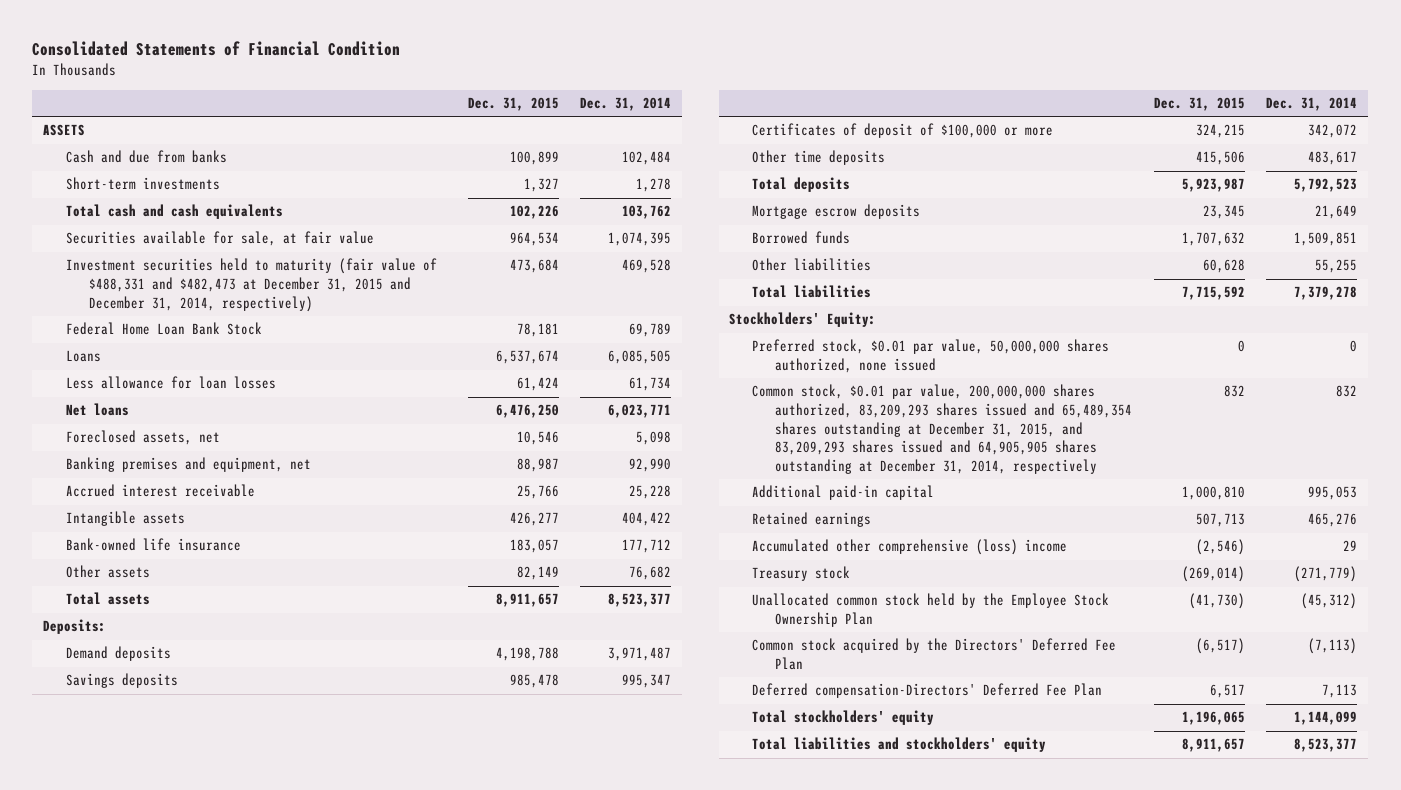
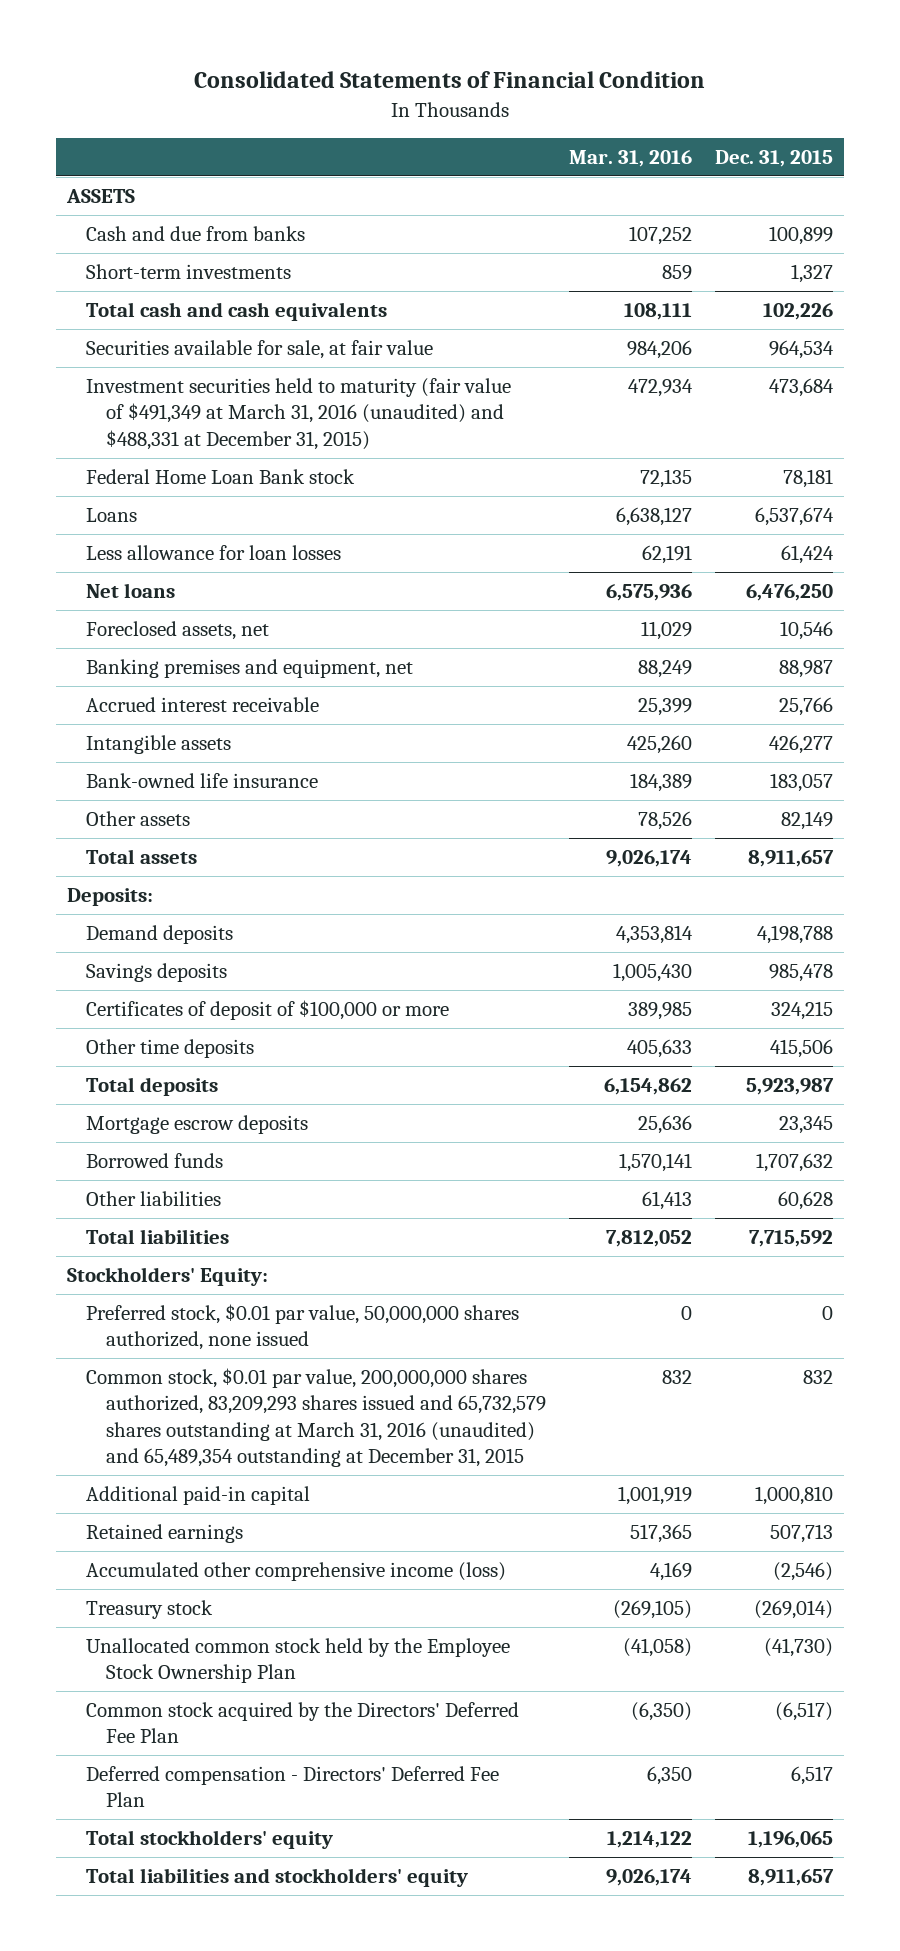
[580,97,672,112] Dec. 31, 2014 -> none
none -> [568,149,692,167] Mar. 31, 2016
[66,258,438,312] Investment securities held to maturity (fair value of $488,331 and $482,473 at December 31, 2015 and December 31, 2014, respectively) -> [86,378,512,450] Investment securities held to maturity (fair value of $491,349 at March 31, 2016 (unaudited) and $488,331 at December 31, 2015)
[66,322,263,336] Federal Home Loan Bank Stock -> [86,469,356,485] Federal Home Loan Bank stock
[752,384,1133,475] Common stock, $0.01 par value, 200,000,000 shares authorized, 83,209,293 shares issued and 65,489,354 shares outstanding at December 31, 2015, and 83,209,293 shares issued and 64,905,905 shares outstanding at December 31, 2014, respectively -> [86,1368,546,1468] Common stock, $0.01 par value, 200,000,000 shares authorized, 83,209,293 shares issued and 65,732,579 shares outstanding at March 31, 2016 (unaudited) and 65,489,354 outstanding at December 31, 2015
[752,539,1068,556] Accumulated other comprehensive (loss) income -> [86,1562,507,1582] Accumulated other comprehensive income (loss)
[752,683,1103,699] Deferred compensation-Directors' Deferred Fee Plan -> [86,1766,500,1808] Deferred compensation - Directors' Deferred Fee Plan

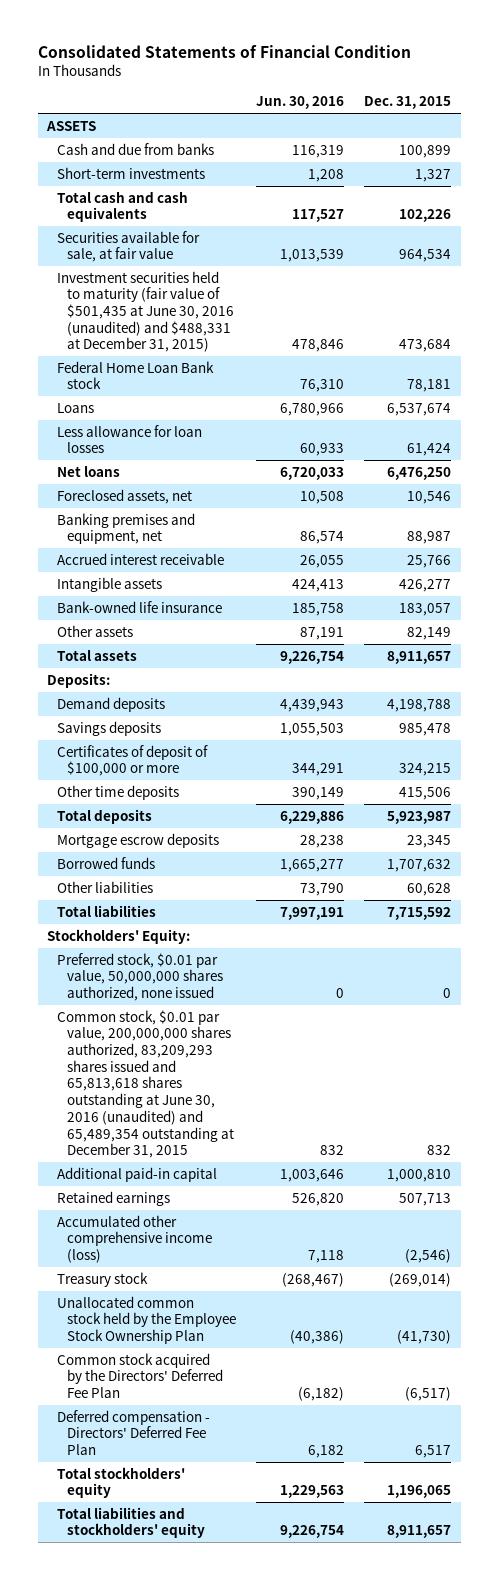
[568,149,692,167] Mar. 31, 2016 -> none
none -> [256,96,345,110] Jun. 30, 2016
[86,378,512,450] Investment securities held to maturity (fair value of $491,349 at March 31, 2016 (unaudited) and $488,331 at December 31, 2015) -> [57,270,235,353] Investment securities held to maturity (fair value of $501,435 at June 30, 2016 (unaudited) and $488,331 at December 31, 2015)
[86,1368,546,1468] Common stock, $0.01 par value, 200,000,000 shares authorized, 83,209,293 shares issued and 65,732,579 shares outstanding at March 31, 2016 (unaudited) and 65,489,354 outstanding at December 31, 2015 -> [57,1009,235,1159] Common stock, $0.01 par value, 200,000,000 shares authorized, 83,209,293 shares issued and 65,813,618 shares outstanding at June 30, 2016 (unaudited) and 65,489,354 outstanding at December 31, 2015

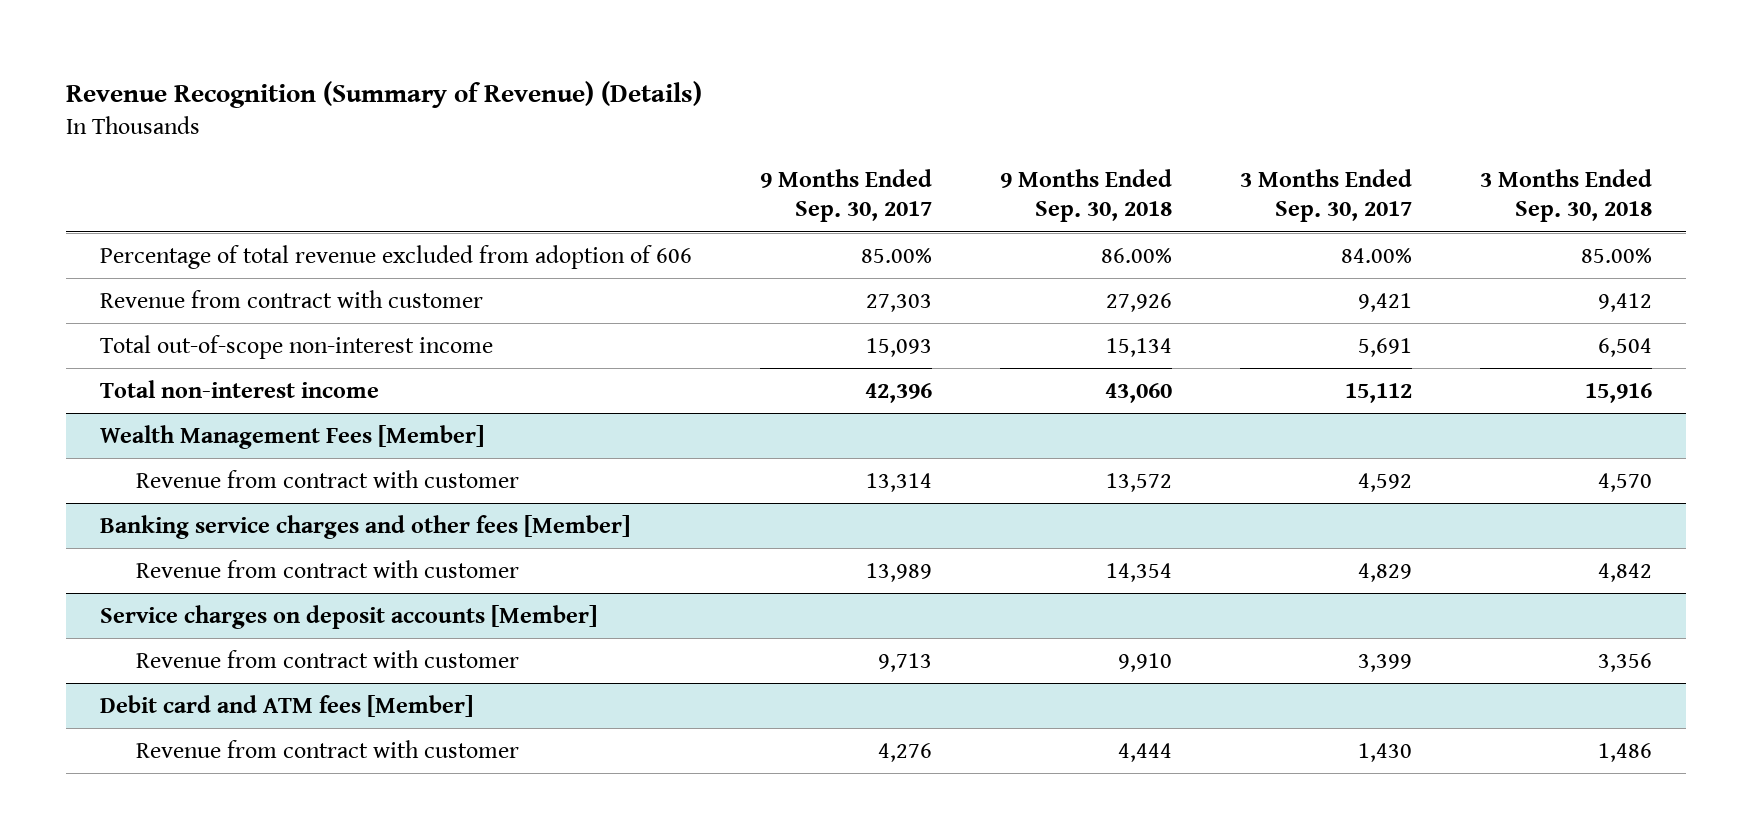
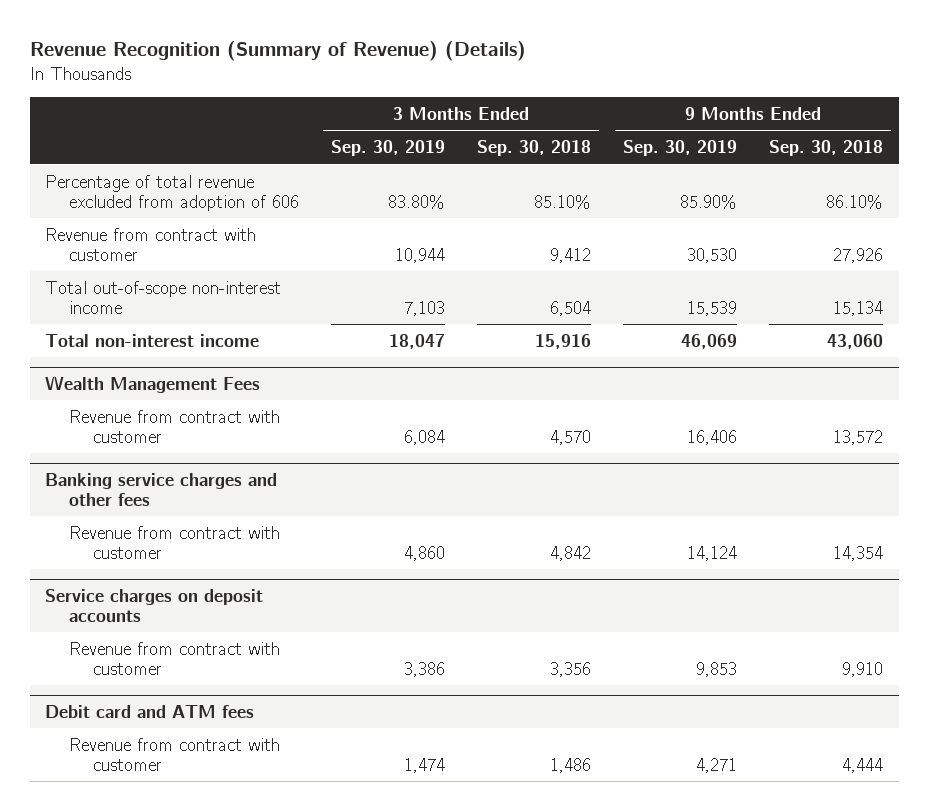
[759,168,932,223] 9 Months Ended Sep. 30, 2017 -> none
[1240,168,1413,223] 3 Months Ended Sep. 30, 2017 -> none
none -> [331,140,446,157] Sep. 30, 2019
none -> [622,140,737,157] Sep. 30, 2019
[1100,247,1172,263] 86.00% -> [825,194,883,209] 86.10%
[1581,247,1653,263] 85.00% -> [534,194,592,209] 85.10%
[99,424,484,449] Wealth Management Fees [Member] -> [45,374,261,393] Wealth Management Fees
[99,514,630,539] Banking service charges and other fees [Member] -> [45,472,278,506] Banking service charges and other fees
[99,604,597,629] Service charges on deposit accounts [Member] -> [45,588,264,622] Service charges on deposit accounts
[99,694,473,717] Debit card and ATM fees [Member] -> [45,704,255,718] Debit card and ATM fees

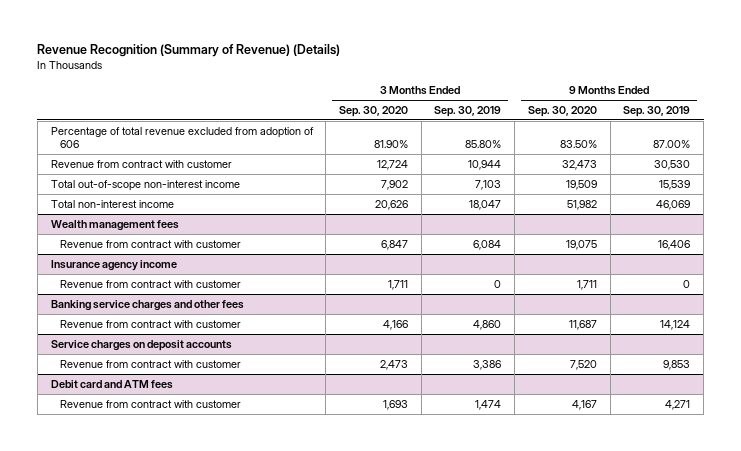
[477,140,592,157] Sep. 30, 2018 -> none
[768,140,883,157] Sep. 30, 2018 -> none
none -> [338,106,408,118] Sep. 30, 2020
none -> [527,106,597,118] Sep. 30, 2020
[388,194,446,209] 83.80% -> [465,140,502,149] 85.80%
[679,194,737,209] 85.90% -> [653,140,691,149] 87.00%
[45,374,261,393] Wealth Management Fees -> [50,219,179,231] Wealth management fees
none -> [50,259,177,271] Insurance agency income
none -> [60,279,242,288] Revenue from contract with customer

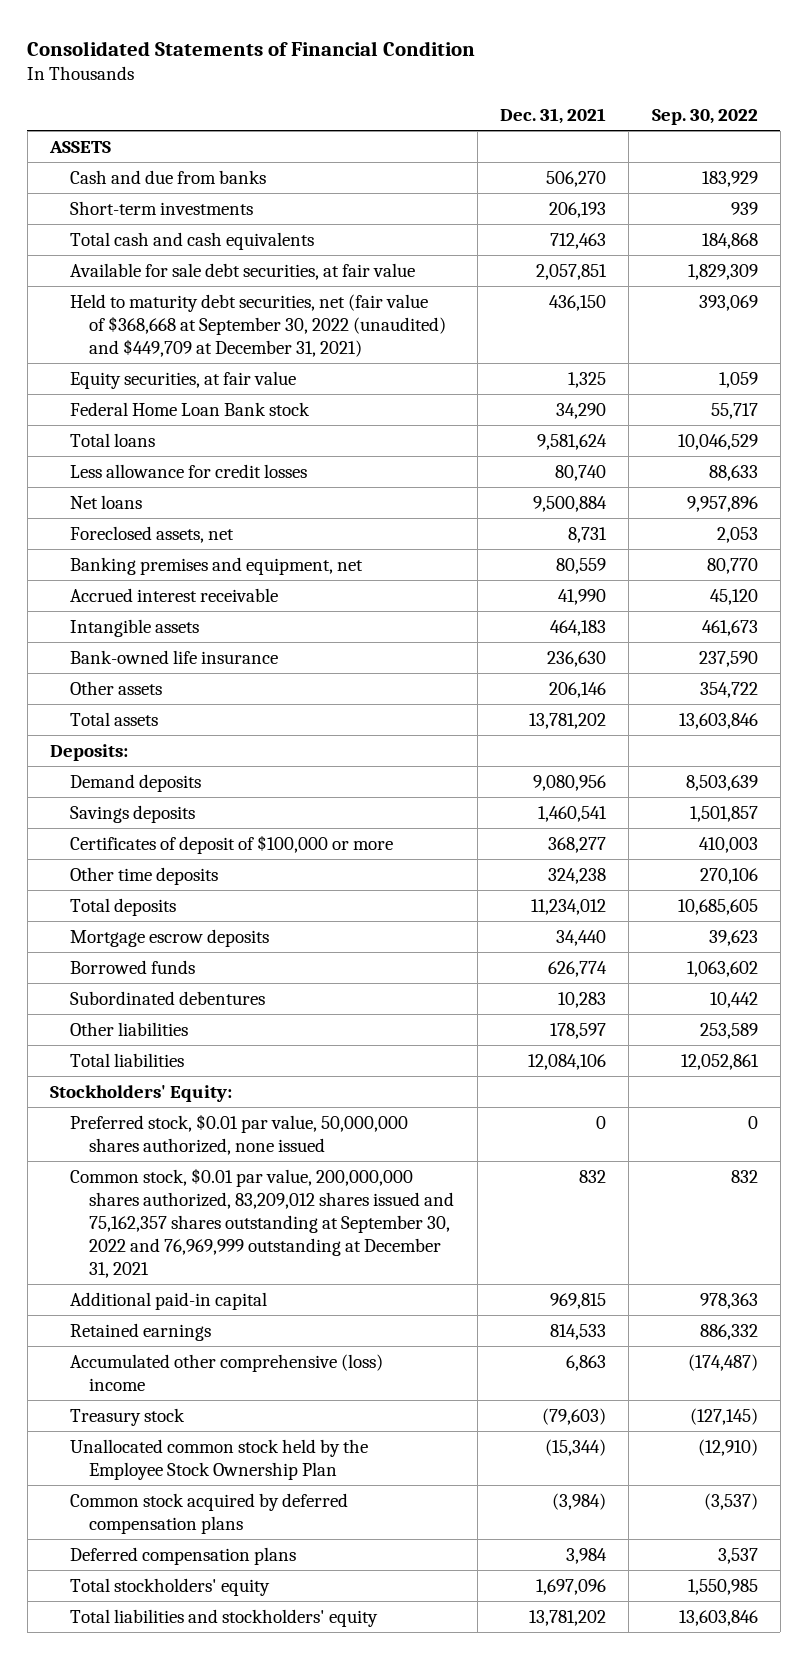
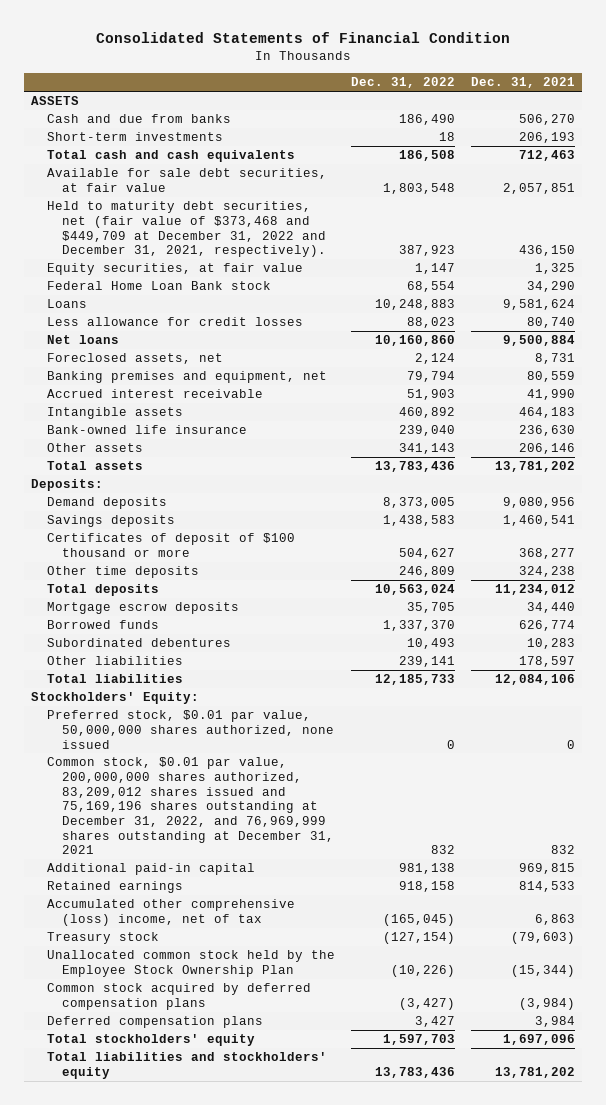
[651,108,758,125] Sep. 30, 2022 -> none
none -> [350,77,455,89] Dec. 31, 2022
[69,293,447,357] Held to maturity debt securities, net (fair value of $368,668 at September 30, 2022 (unaudited) and $449,709 at December 31, 2021) -> [46,201,327,258] Held to maturity debt securities, net (fair value of $373,468 and $449,709 at December 31, 2022 and December 31, 2021, respectively).
[69,432,155,447] Total loans -> [46,299,87,309] Loans
[69,834,393,854] Certificates of deposit of $100,000 or more -> [46,533,295,557] Certificates of deposit of $100 thousand or more
[69,1167,455,1278] Common stock, $0.01 par value, 200,000,000 shares authorized, 83,209,012 shares issued and 75,162,357 shares outstanding at September 30, 2022 and 76,969,999 outstanding at December 31, 2021 -> [46,757,335,855] Common stock, $0.01 par value, 200,000,000 shares authorized, 83,209,012 shares issued and 75,169,196 shares outstanding at December 31, 2022, and 76,969,999 shares outstanding at December 31, 2021
[69,1353,383,1391] Accumulated other comprehensive (loss) income -> [46,899,295,926] Accumulated other comprehensive (loss) income, net of tax

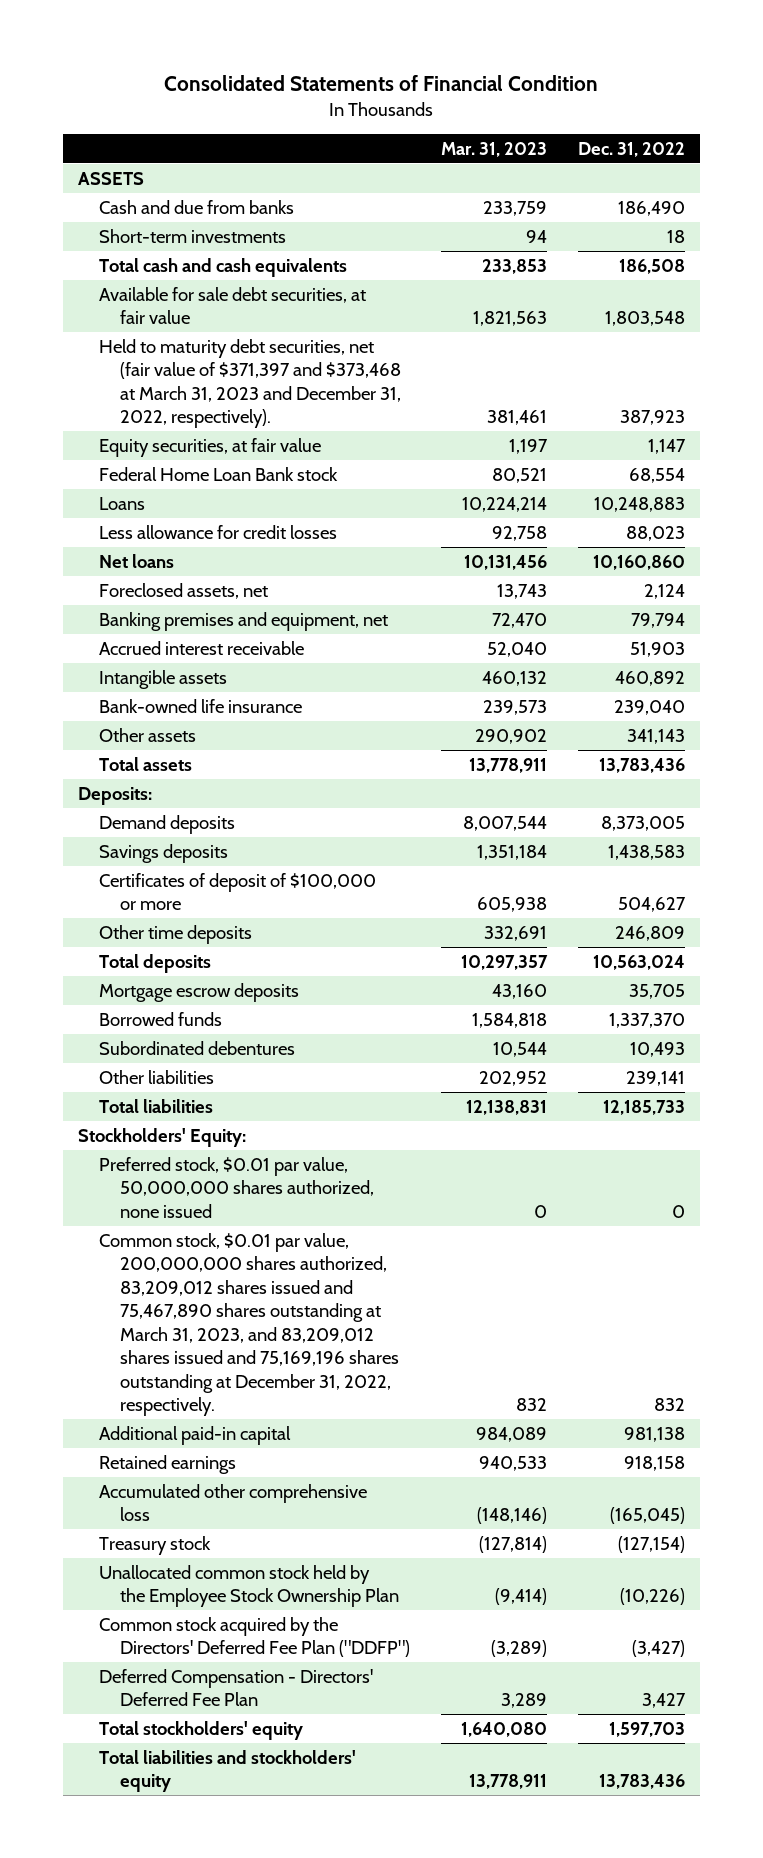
[470,77,575,89] Dec. 31, 2021 -> none
none -> [440,141,547,157] Mar. 31, 2023
[46,201,327,258] Held to maturity debt securities, net (fair value of $373,468 and $449,709 at December 31, 2022 and December 31, 2021, respectively). -> [99,338,402,429] Held to maturity debt securities, net (fair value of $371,397 and $373,468 at March 31, 2023 and December 31, 2022, respectively).
[46,533,295,557] Certificates of deposit of $100 thousand or more -> [99,872,377,911] Certificates of deposit of $100,000 or more
[46,757,335,855] Common stock, $0.01 par value, 200,000,000 shares authorized, 83,209,012 shares issued and 75,169,196 shares outstanding at December 31, 2022, and 76,969,999 shares outstanding at December 31, 2021 -> [99,1232,400,1416] Common stock, $0.01 par value, 200,000,000 shares authorized, 83,209,012 shares issued and 75,467,890 shares outstanding at March 31, 2023, and 83,209,012 shares issued and 75,169,196 shares outstanding at December 31, 2022, respectively.
[46,899,295,926] Accumulated other comprehensive (loss) income, net of tax -> [99,1483,368,1522] Accumulated other comprehensive loss
[46,983,311,1010] Common stock acquired by deferred compensation plans -> [99,1616,411,1658] Common stock acquired by the Directors' Deferred Fee Plan ("DDFP")
[46,1016,263,1029] Deferred compensation plans -> [99,1668,374,1707] Deferred Compensation - Directors' Deferred Fee Plan

